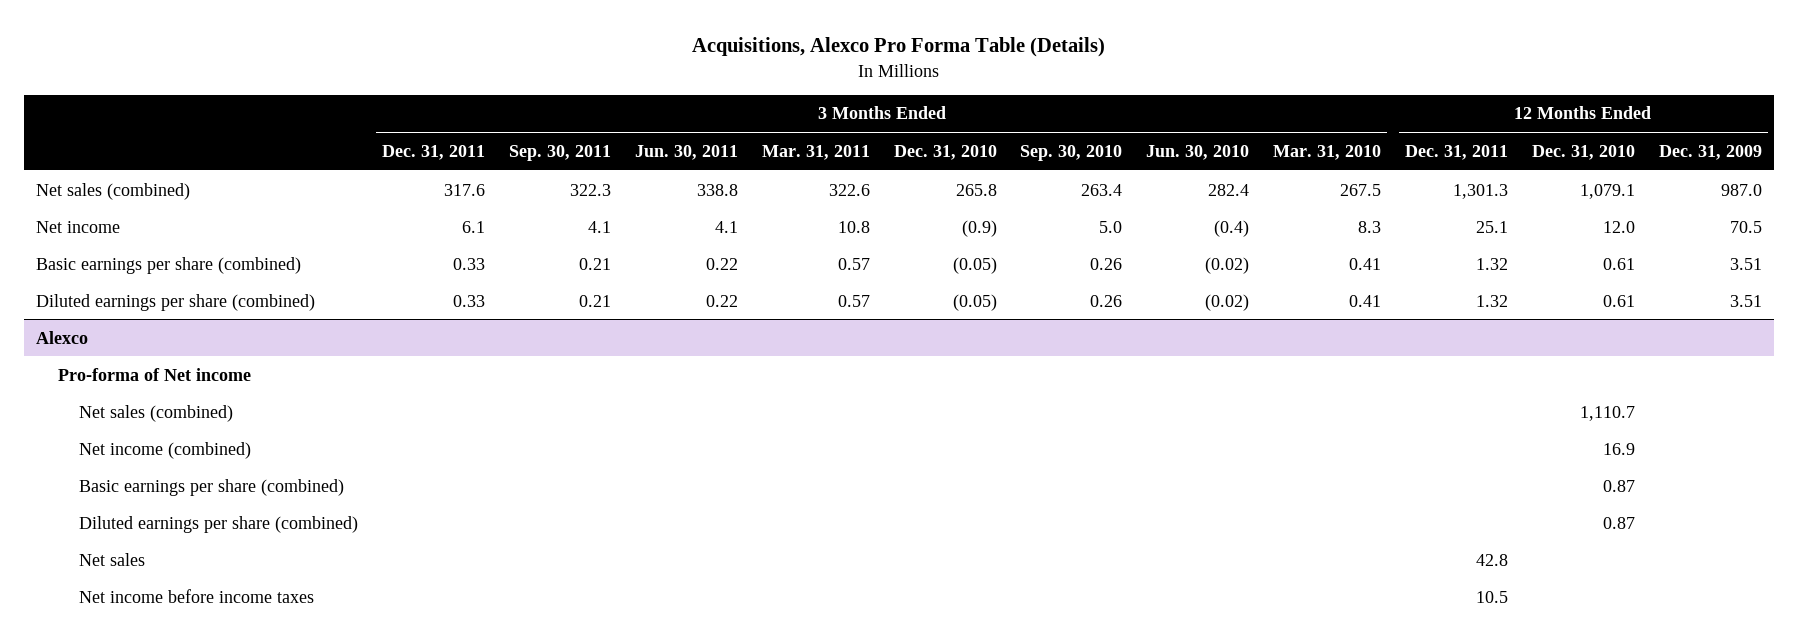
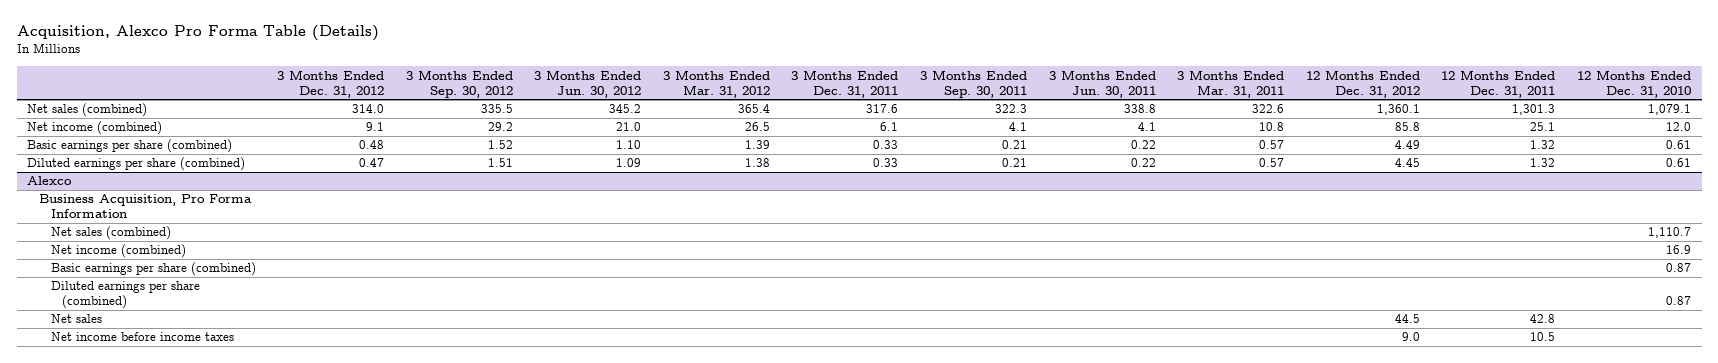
[692,37,1106,58] Acquisitions, Alexco Pro Forma Table (Details) -> [16,25,379,42] Acquisition, Alexco Pro Forma Table (Details)
[893,144,997,160] Dec. 31, 2010 -> none
[1020,144,1123,161] Sep. 30, 2010 -> none
[1146,144,1250,160] Jun. 30, 2010 -> none
[1273,144,1382,160] Mar. 31, 2010 -> none
[1658,144,1762,160] Dec. 31, 2009 -> none
none -> [277,69,385,98] 3 Months Ended Dec. 31, 2012
none -> [405,69,513,98] 3 Months Ended Sep. 30, 2012
none -> [534,69,642,98] 3 Months Ended Jun. 30, 2012
none -> [662,69,770,98] 3 Months Ended Mar. 31, 2012
none -> [1305,69,1420,98] 12 Months Ended Dec. 31, 2012
[36,220,121,233] Net income -> [27,121,163,136] Net income (combined)
[57,367,251,381] Pro-forma of Net income -> [39,194,253,219] Business Acquisition, Pro Forma Information

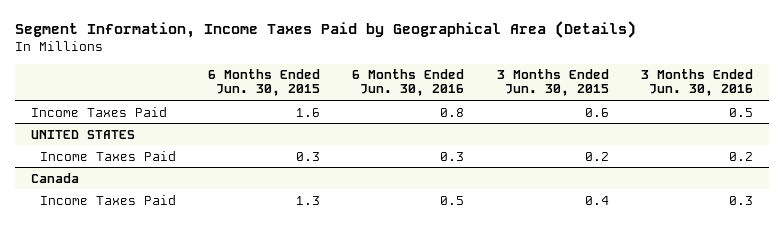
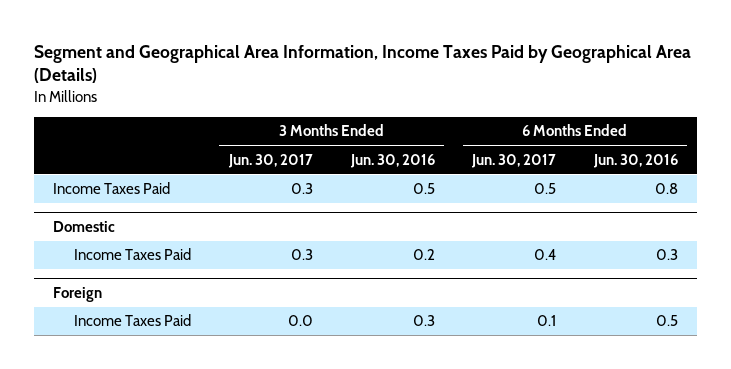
[15,21,637,39] Segment Information, Income Taxes Paid by Geographical Area (Details) -> [34,44,692,84] Segment and Geographical Area Information, Income Taxes Paid by Geographical Area (Details)
[208,69,321,97] 6 Months Ended Jun. 30, 2015 -> none
[496,69,609,97] 3 Months Ended Jun. 30, 2015 -> none
none -> [227,153,313,168] Jun. 30, 2017
none -> [471,153,557,168] Jun. 30, 2017
[31,129,136,139] UNITED STATES -> [53,220,116,232] Domestic
[31,172,80,183] Canada -> [53,286,103,302] Foreign

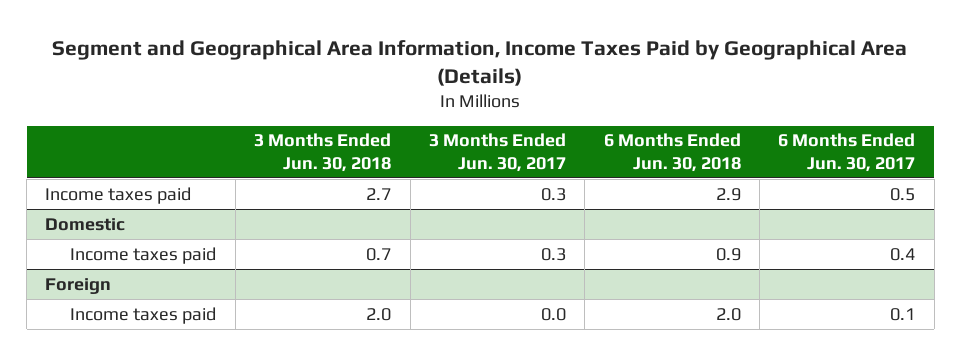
[349,153,435,168] Jun. 30, 2016 -> none
[592,153,678,168] Jun. 30, 2016 -> none
none -> [254,133,392,173] 3 Months Ended Jun. 30, 2018
none -> [603,133,741,173] 6 Months Ended Jun. 30, 2018
[53,182,171,195] Income Taxes Paid -> [45,186,192,204] Income taxes paid
[74,248,192,261] Income Taxes Paid -> [70,246,217,264] Income taxes paid
[74,314,192,327] Income Taxes Paid -> [70,306,217,324] Income taxes paid

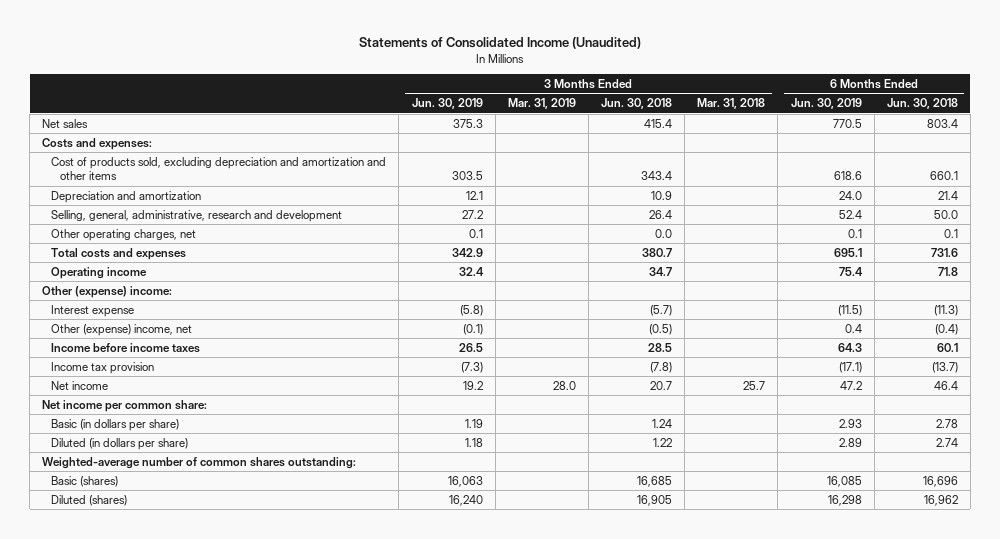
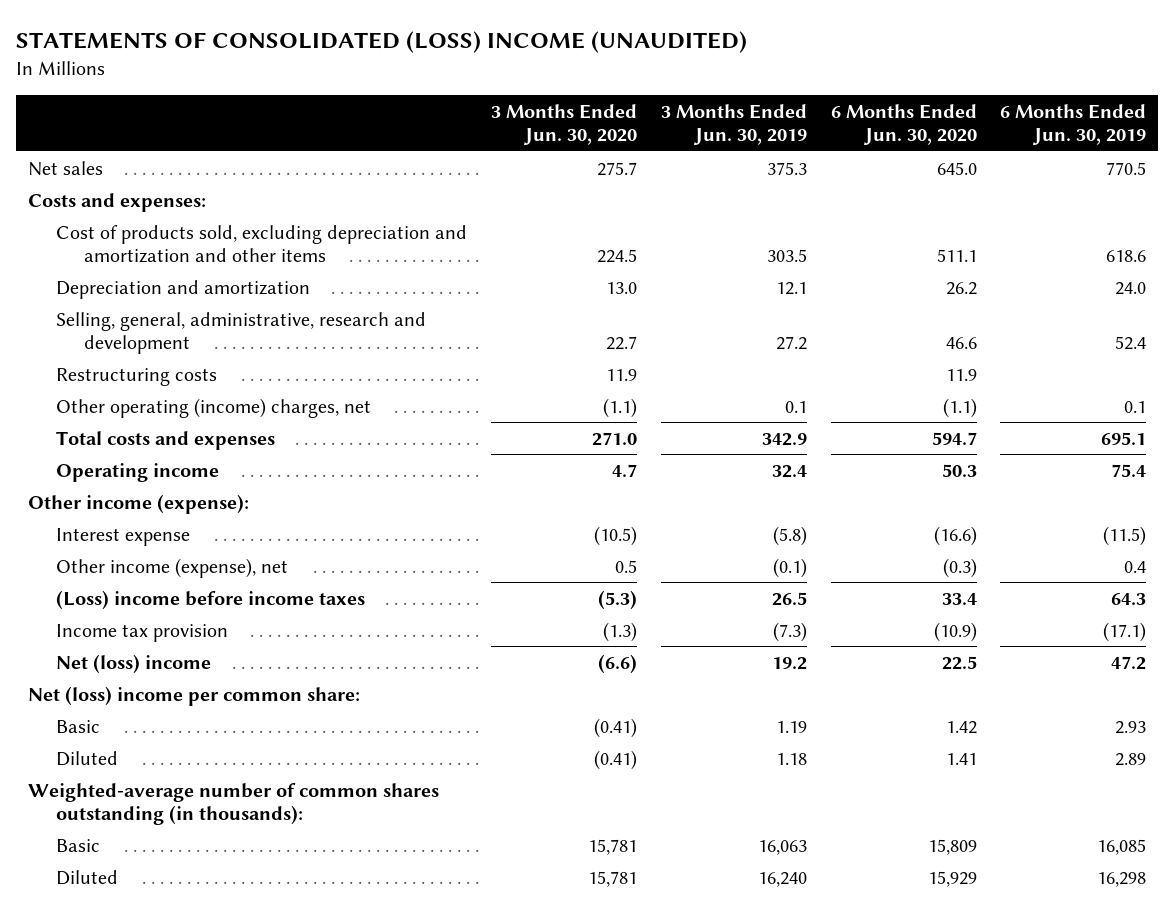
[359,37,642,50] Statements of Consolidated Income (Unaudited) -> [16,30,748,53] STATEMENTS OF CONSOLIDATED (LOSS) INCOME (UNAUDITED)
[507,98,576,110] Mar. 31, 2019 -> none
[601,98,673,110] Jun. 30, 2018 -> none
[697,98,766,110] Mar. 31, 2018 -> none
[886,98,958,110] Jun. 30, 2018 -> none
none -> [491,103,638,146] 3 Months Ended Jun. 30, 2020
none -> [830,103,977,146] 6 Months Ended Jun. 30, 2020
none -> [56,367,218,386] Restructuring costs
[51,228,197,241] Other operating charges, net -> [56,397,372,418] Other operating (income) charges, net
[42,285,173,298] Other (expense) income: -> [28,493,250,514] Other income (expense):
[51,323,193,336] Other (expense) income, net -> [56,557,289,578] Other income (expense), net
[51,342,201,353] Income before income taxes -> [56,589,366,610] (Loss) income before income taxes
[51,380,109,390] Net income -> [56,653,212,674] Net (loss) income
[42,399,208,412] Net income per common share: -> [28,685,361,706] Net (loss) income per common share:
[51,418,180,431] Basic (in dollars per share) -> [56,719,101,733] Basic
[51,437,189,450] Diluted (in dollars per share) -> [56,750,119,766] Diluted
[42,456,357,469] Weighted-average number of common shares outstanding: -> [28,782,440,825] Weighted-average number of common shares outstanding (in thousands):
[51,475,119,487] Basic (shares) -> [56,838,101,852] Basic
[51,494,128,506] Diluted (shares) -> [56,869,119,885] Diluted

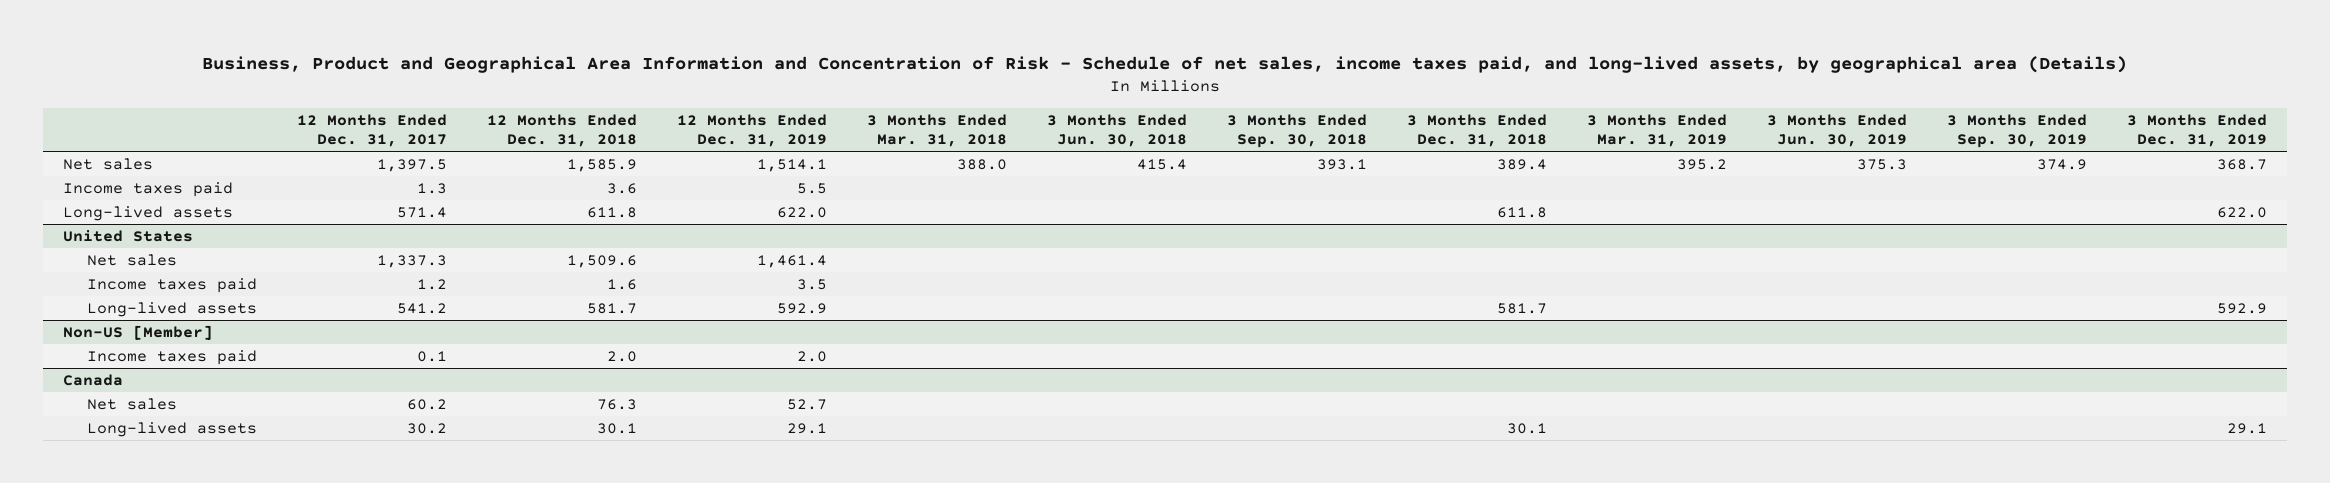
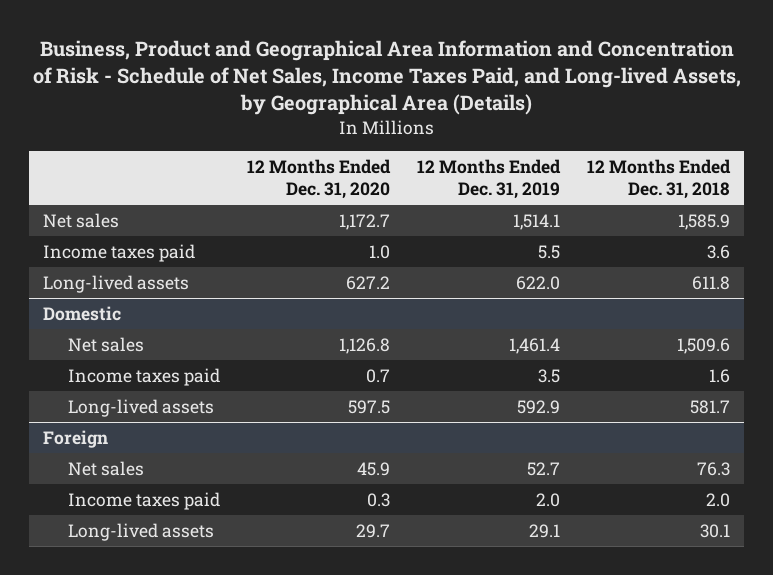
[202,55,2128,73] Business, Product and Geographical Area Information and Concentration of Risk - Schedule of net sales, income taxes paid, and long-lived assets, by geographical area (Details) -> [32,40,741,116] Business, Product and Geographical Area Information and Concentration of Risk - Schedule of Net Sales, Income Taxes Paid, and Long-lived Assets, by Geographical Area (Details)
[296,113,447,148] 12 Months Ended Dec. 31, 2017 -> none
[866,113,1007,148] 3 Months Ended Mar. 31, 2018 -> none
[1046,113,1187,148] 3 Months Ended Jun. 30, 2018 -> none
[1226,113,1367,149] 3 Months Ended Sep. 30, 2018 -> none
[1406,113,1547,148] 3 Months Ended Dec. 31, 2018 -> none
[1586,113,1727,148] 3 Months Ended Mar. 31, 2019 -> none
[1767,113,1908,148] 3 Months Ended Jun. 30, 2019 -> none
[1947,113,2088,149] 3 Months Ended Sep. 30, 2019 -> none
[2127,113,2268,148] 3 Months Ended Dec. 31, 2019 -> none
none -> [246,159,391,199] 12 Months Ended Dec. 31, 2020
[63,230,194,243] United States -> [42,305,121,321] Domestic
[86,350,257,366] Income taxes paid -> none
[63,374,124,387] Canada -> none
[63,325,214,341] Non-US [Member] -> [42,429,108,448] Foreign
none -> [67,491,220,510] Income taxes paid

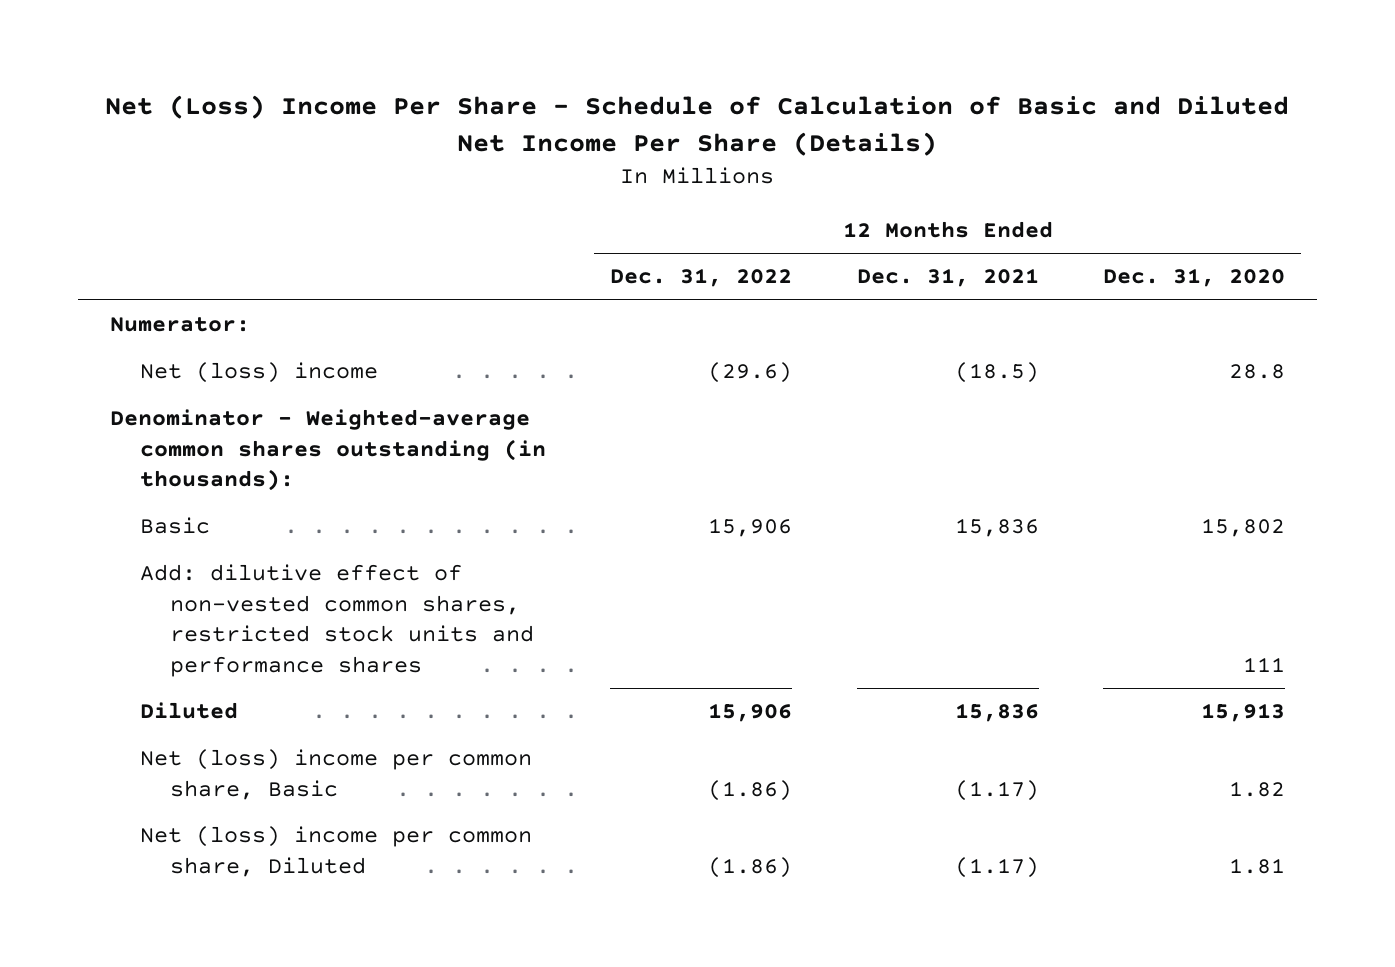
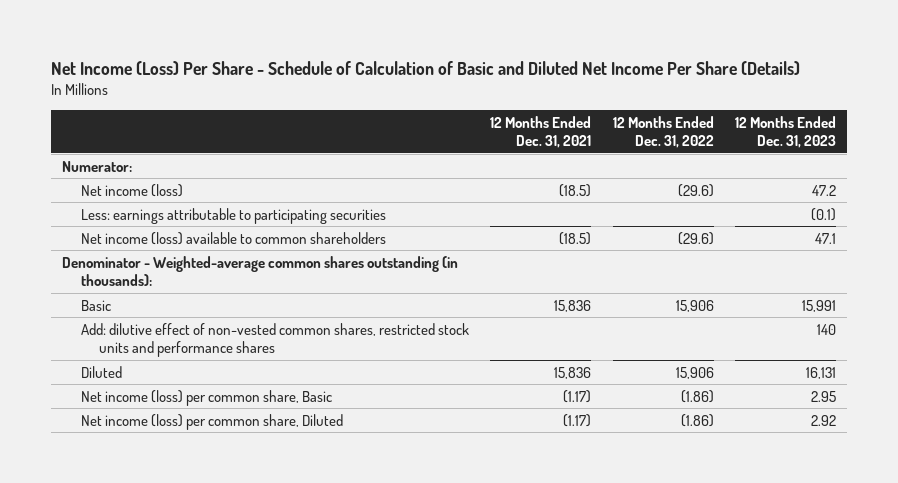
[105,95,1290,156] Net (Loss) Income Per Share - Schedule of Calculation of Basic and Diluted Net Income Per Share (Details) -> [51,60,801,75] Net Income (Loss) Per Share - Schedule of Calculation of Basic and Diluted Net Income Per Share (Details)
[1102,268,1285,288] Dec. 31, 2020 -> none
none -> [735,115,837,149] 12 Months Ended Dec. 31, 2023
[140,362,379,384] Net (loss) income -> [80,183,183,197] Net income (loss)
none -> [80,207,386,224] Less: earnings attributable to participating securities
none -> [80,231,386,245] Net income (loss) available to common shareholders
[140,749,533,800] Net (loss) income per common share, Basic -> [80,389,332,406] Net income (loss) per common share, Basic
[140,826,533,877] Net (loss) income per common share, Diluted -> [80,413,343,430] Net income (loss) per common share, Diluted

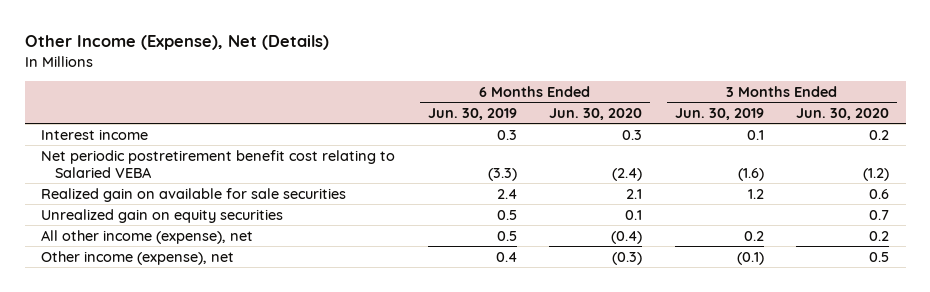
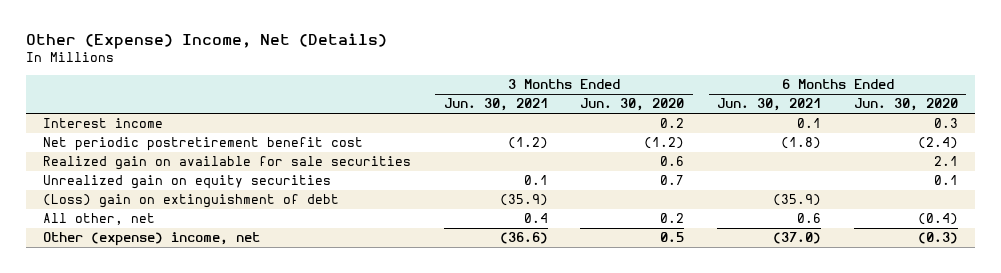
[24,35,329,51] Other Income (Expense), Net (Details) -> [26,33,388,50] Other (Expense) Income, Net (Details)
[427,107,517,120] Jun. 30, 2019 -> none
[674,107,764,120] Jun. 30, 2019 -> none
none -> [443,98,548,112] Jun. 30, 2021
none -> [717,98,822,112] Jun. 30, 2021
[41,149,396,178] Net periodic postretirement benefit cost relating to Salaried VEBA -> [42,137,363,152] Net periodic postretirement benefit cost
none -> [42,194,339,209] (Loss) gain on extinguishment of debt
[41,229,254,244] All other income (expense), net -> [42,213,155,226] All other, net
[41,250,235,265] Other income (expense), net -> [42,232,260,247] Other (expense) income, net

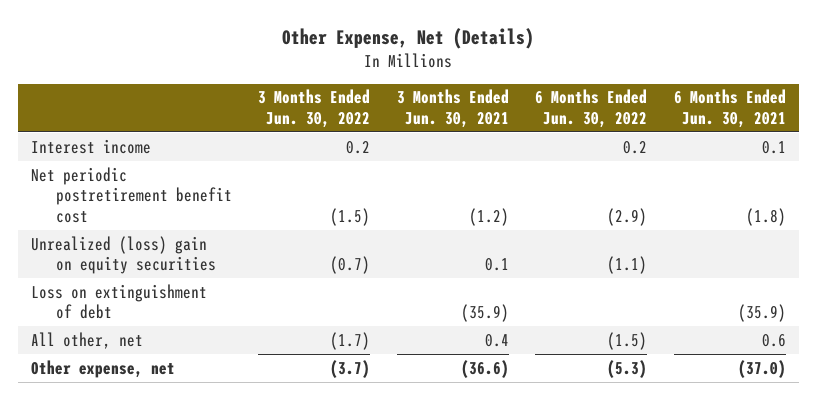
[26,33,388,50] Other (Expense) Income, Net (Details) -> [282,27,535,49] Other Expense, Net (Details)
[580,98,685,112] Jun. 30, 2020 -> none
[854,98,959,112] Jun. 30, 2020 -> none
none -> [258,89,371,128] 3 Months Ended Jun. 30, 2022
none -> [535,89,648,128] 6 Months Ended Jun. 30, 2022
[42,156,411,171] Realized gain on available for sale securities -> none
[42,175,331,190] Unrealized gain on equity securities -> [30,235,216,275] Unrealized (loss) gain on equity securities
[42,194,339,209] (Loss) gain on extinguishment of debt -> [30,283,207,320] Loss on extinguishment of debt
[42,232,260,247] Other (expense) income, net -> [30,359,175,378] Other expense, net

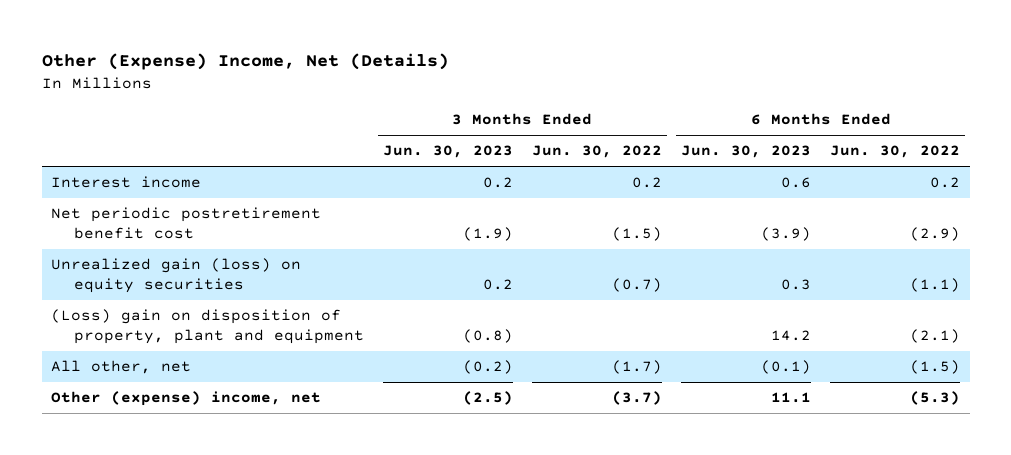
[282,27,535,49] Other Expense, Net (Details) -> [41,53,449,71] Other (Expense) Income, Net (Details)
[396,89,509,128] 3 Months Ended Jun. 30, 2021 -> none
[673,89,786,128] 6 Months Ended Jun. 30, 2021 -> none
none -> [382,145,513,159] Jun. 30, 2023
none -> [681,145,812,159] Jun. 30, 2023
[30,283,207,320] Loss on extinguishment of debt -> none
[30,235,216,275] Unrealized (loss) gain on equity securities -> [51,258,302,293] Unrealized gain (loss) on equity securities
none -> [51,309,364,344] (Loss) gain on disposition of property, plant and equipment
[30,359,175,378] Other expense, net -> [51,391,322,407] Other (expense) income, net

